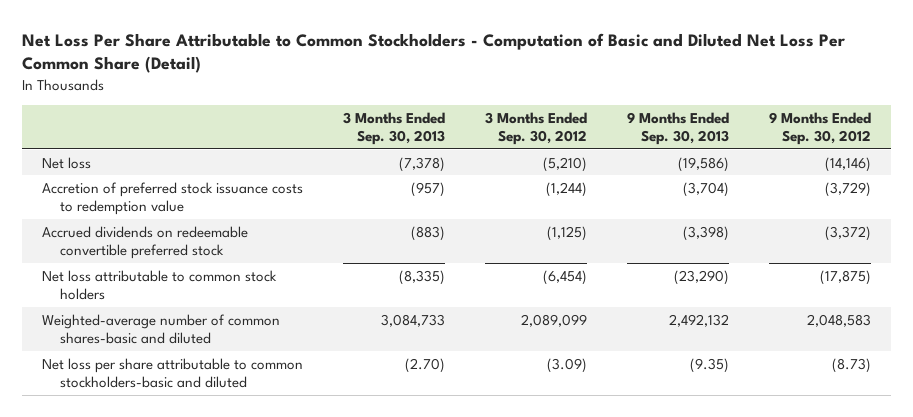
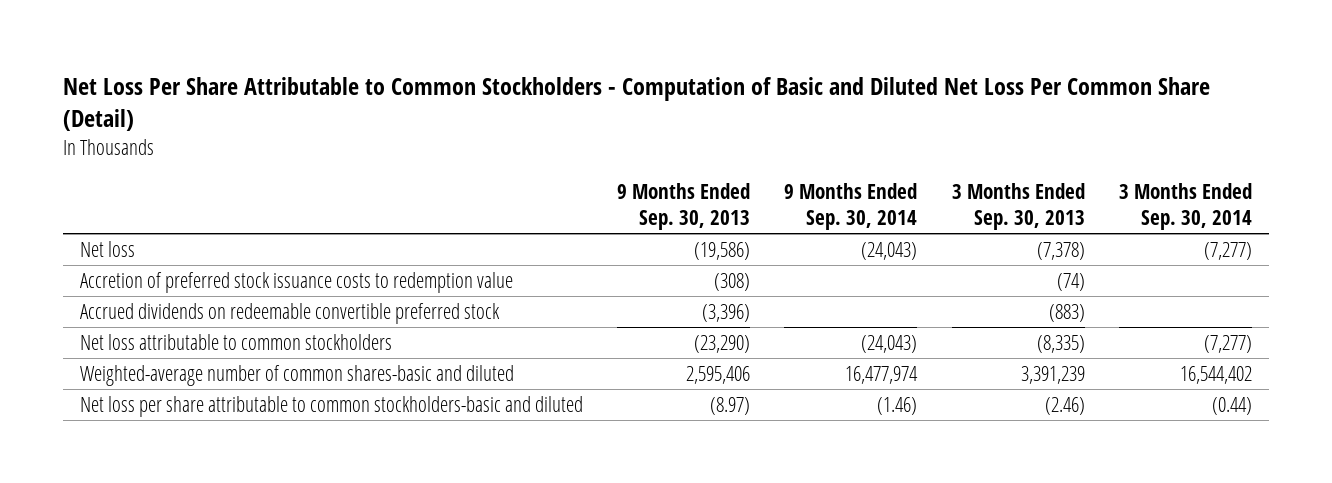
[485,111,588,146] 3 Months Ended Sep. 30, 2012 -> none
[769,111,872,146] 9 Months Ended Sep. 30, 2012 -> none
none -> [784,183,918,231] 9 Months Ended Sep. 30, 2014
none -> [1119,183,1253,231] 3 Months Ended Sep. 30, 2014
[411,181,446,197] (957) -> [1056,273,1085,292] (74)
[683,181,730,197] (3,704) -> [714,273,751,292] (308)
[683,225,730,241] (3,398) -> [702,304,751,323] (3,396)
[42,269,278,301] Net loss attributable to common stock holders -> [79,334,392,351] Net loss attributable to common stockholders
[381,313,446,327] 3,084,733 -> [1020,366,1085,385] 3,391,239
[669,313,730,327] 2,492,132 -> [686,366,751,385] 2,595,406
[405,357,446,373] (2.70) -> [1044,397,1085,416] (2.46)
[690,357,730,373] (9.35) -> [710,397,751,416] (8.97)

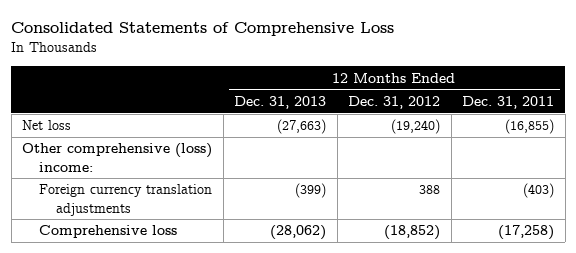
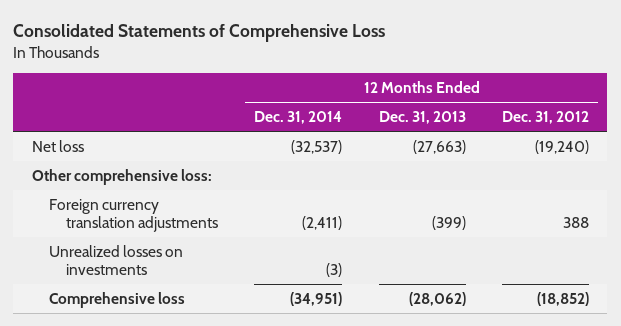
[462,95,555,109] Dec. 31, 2011 -> none
none -> [254,111,343,125] Dec. 31, 2014
[22,143,213,172] Other comprehensive (loss) income: -> [31,168,212,185] Other comprehensive loss:
none -> [48,244,183,276] Unrealized losses on investments

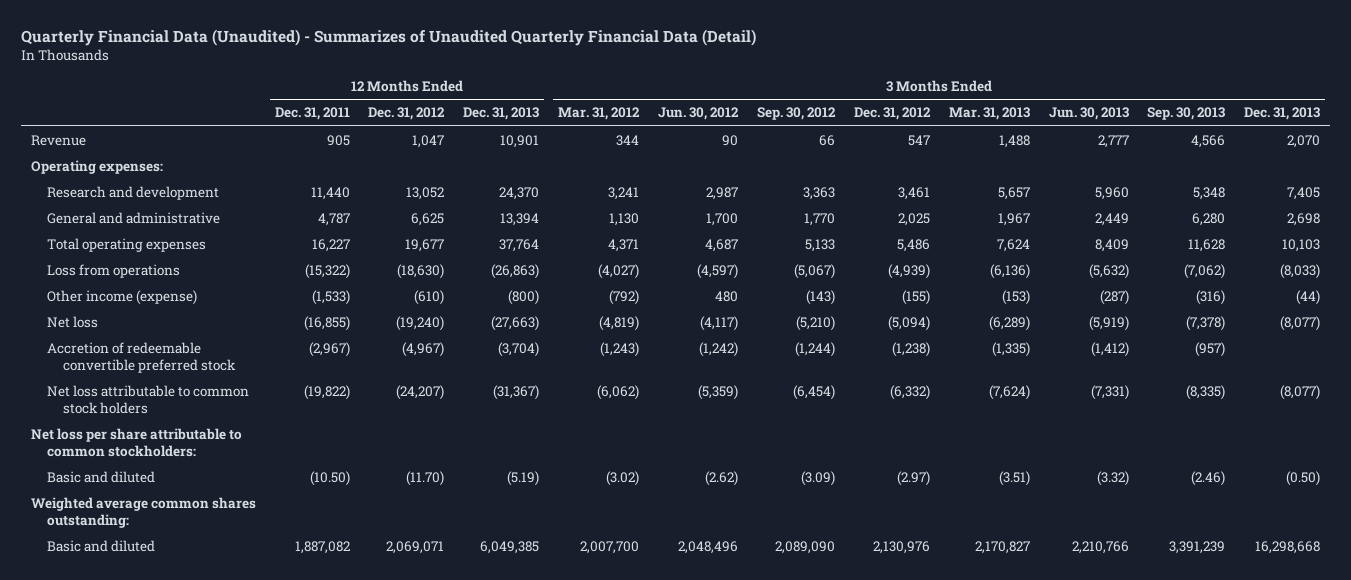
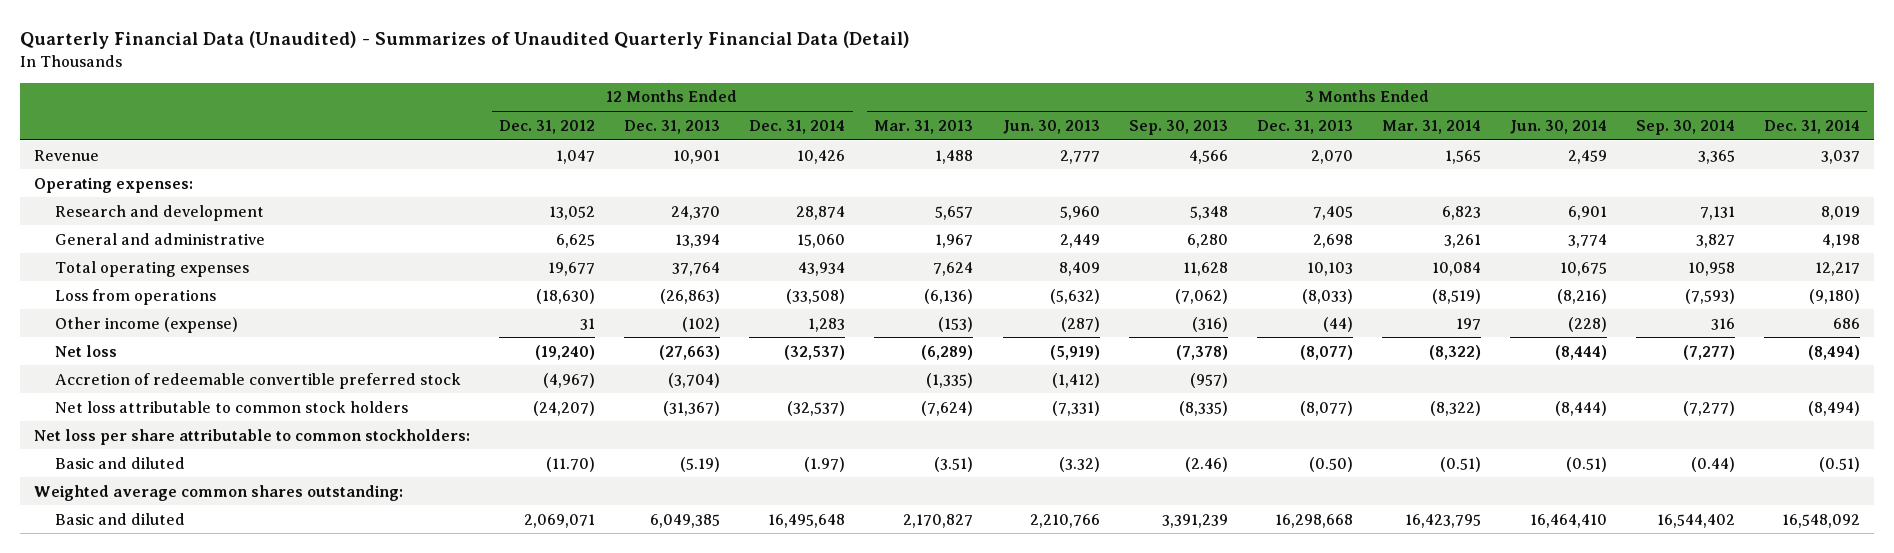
[274,107,350,121] Dec. 31, 2011 -> none
[558,107,641,121] Mar. 31, 2012 -> none
[658,107,740,121] Jun. 30, 2012 -> none
[756,107,836,121] Sep. 30, 2012 -> none
[853,107,931,121] Dec. 31, 2012 -> none
none -> [749,119,846,134] Dec. 31, 2014
none -> [1381,119,1481,134] Mar. 31, 2014
none -> [1509,119,1607,134] Jun. 30, 2014
none -> [1635,119,1735,135] Sep. 30, 2014
none -> [1763,119,1860,134] Dec. 31, 2014
[414,289,445,305] (610) -> [580,317,596,330] 31
[508,289,540,305] (800) -> [682,316,721,332] (102)

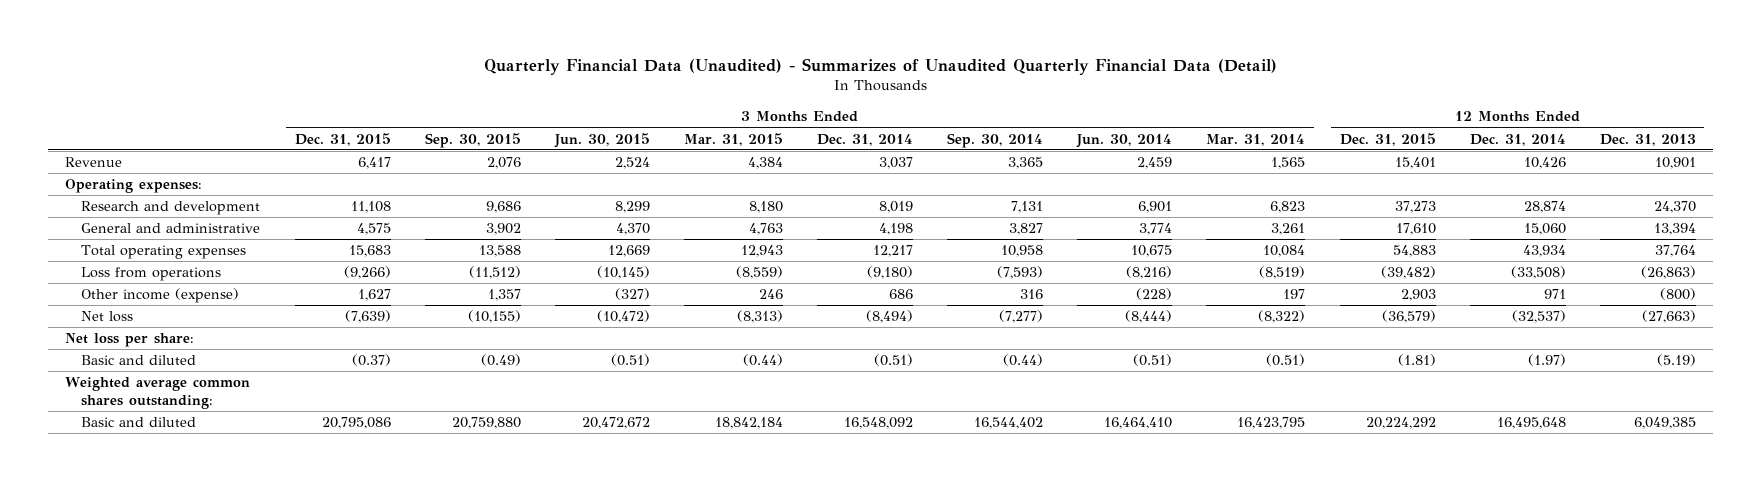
[499,119,596,134] Dec. 31, 2012 -> none
[874,119,974,134] Mar. 31, 2013 -> none
[1002,119,1100,134] Jun. 30, 2013 -> none
[1128,119,1228,135] Sep. 30, 2013 -> none
[1256,119,1353,134] Dec. 31, 2013 -> none
none -> [294,132,391,146] Dec. 31, 2015
none -> [424,132,521,148] Sep. 30, 2015
none -> [553,132,650,148] Jun. 30, 2015
none -> [683,132,783,146] Mar. 31, 2015
none -> [1339,132,1436,146] Dec. 31, 2015
[682,316,721,332] (102) -> [1659,288,1696,301] (800)
[808,317,846,332] 1,283 -> [1543,289,1566,300] 971
[55,372,462,389] Accretion of redeemable convertible preferred stock -> none
[55,400,409,413] Net loss attributable to common stock holders -> none
[34,428,471,445] Net loss per share attributable to common stockholders: -> [65,333,195,348] Net loss per share:

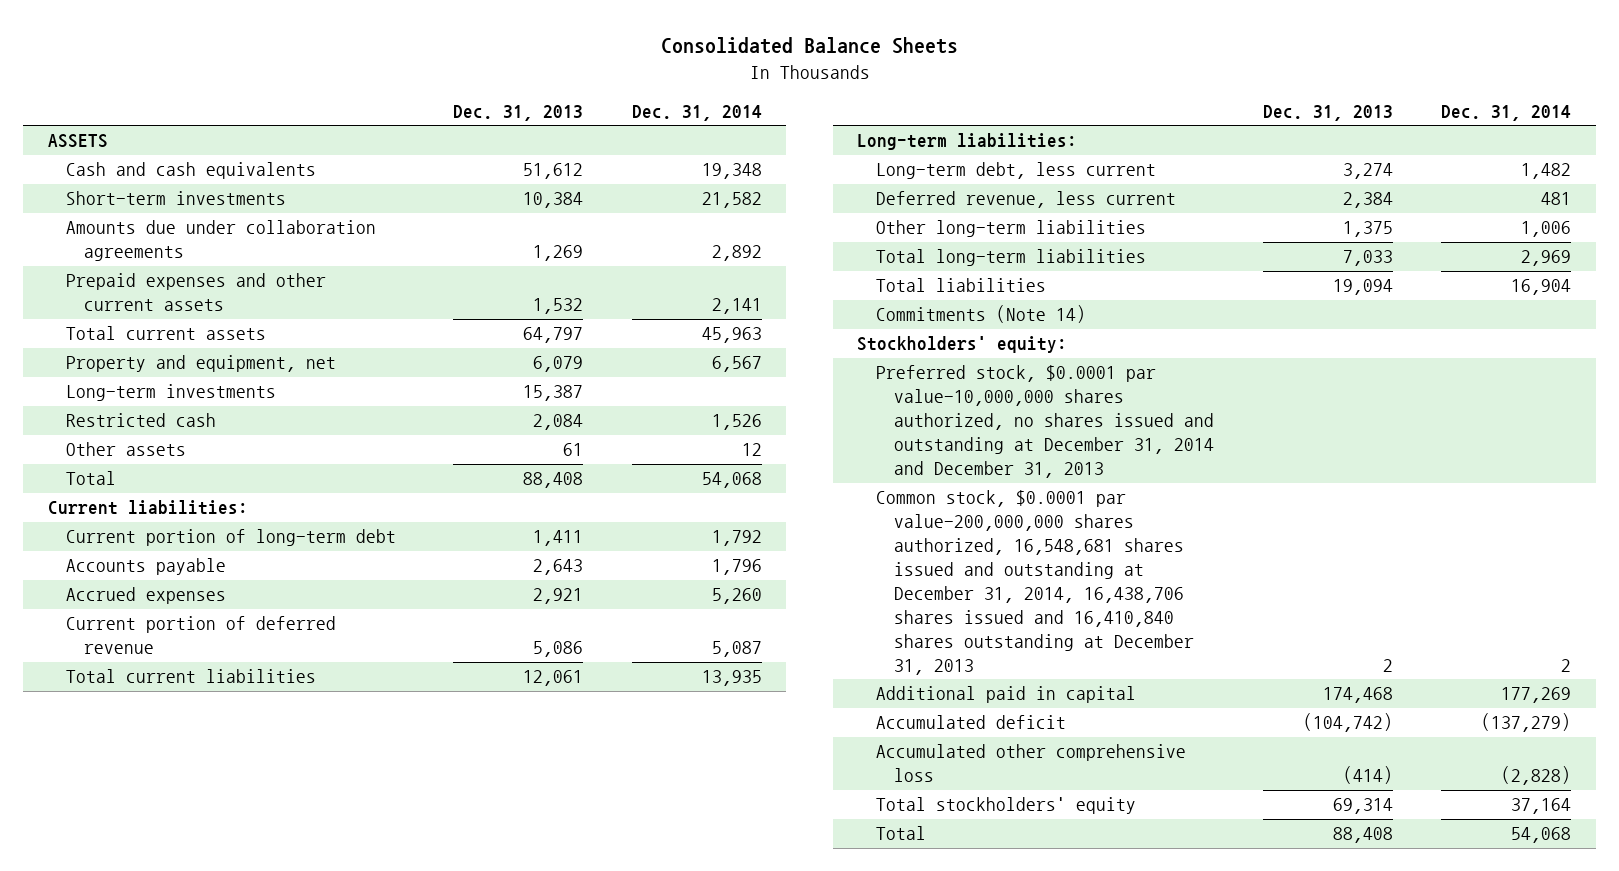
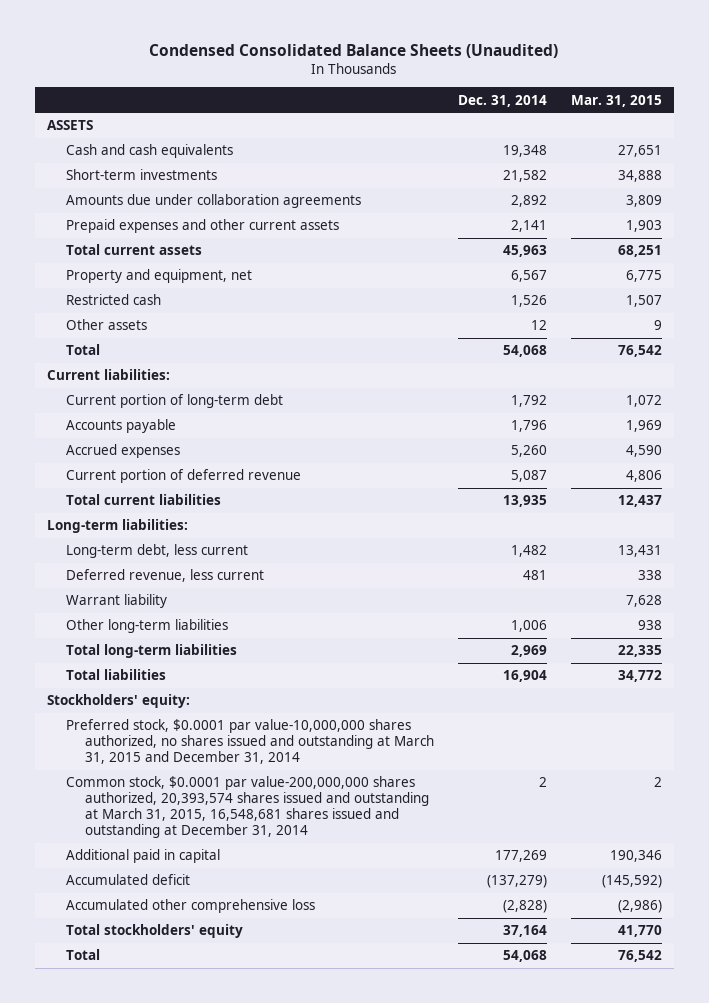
[660,37,958,55] Consolidated Balance Sheets -> [149,43,559,58] Condensed Consolidated Balance Sheets (Unaudited)
[452,104,583,121] Dec. 31, 2013 -> none
none -> [570,94,662,107] Mar. 31, 2015
[65,384,276,402] Long-term investments -> none
none -> [65,594,167,609] Warrant liability
[875,305,1086,324] Commitments (Note 14) -> none
[875,365,1214,479] Preferred stock, $0.0001 par value-10,000,000 shares authorized, no shares issued and outstanding at December 31, 2014 and December 31, 2013 -> [65,719,434,765] Preferred stock, $0.0001 par value-10,000,000 shares authorized, no shares issued and outstanding at March 31, 2015 and December 31, 2014
[875,490,1194,676] Common stock, $0.0001 par value-200,000,000 shares authorized, 16,548,681 shares issued and outstanding at December 31, 2014, 16,438,706 shares issued and 16,410,840 shares outstanding at December 31, 2013 -> [65,776,429,839] Common stock, $0.0001 par value-200,000,000 shares authorized, 20,393,574 shares issued and outstanding at March 31, 2015, 16,548,681 shares issued and outstanding at December 31, 2014

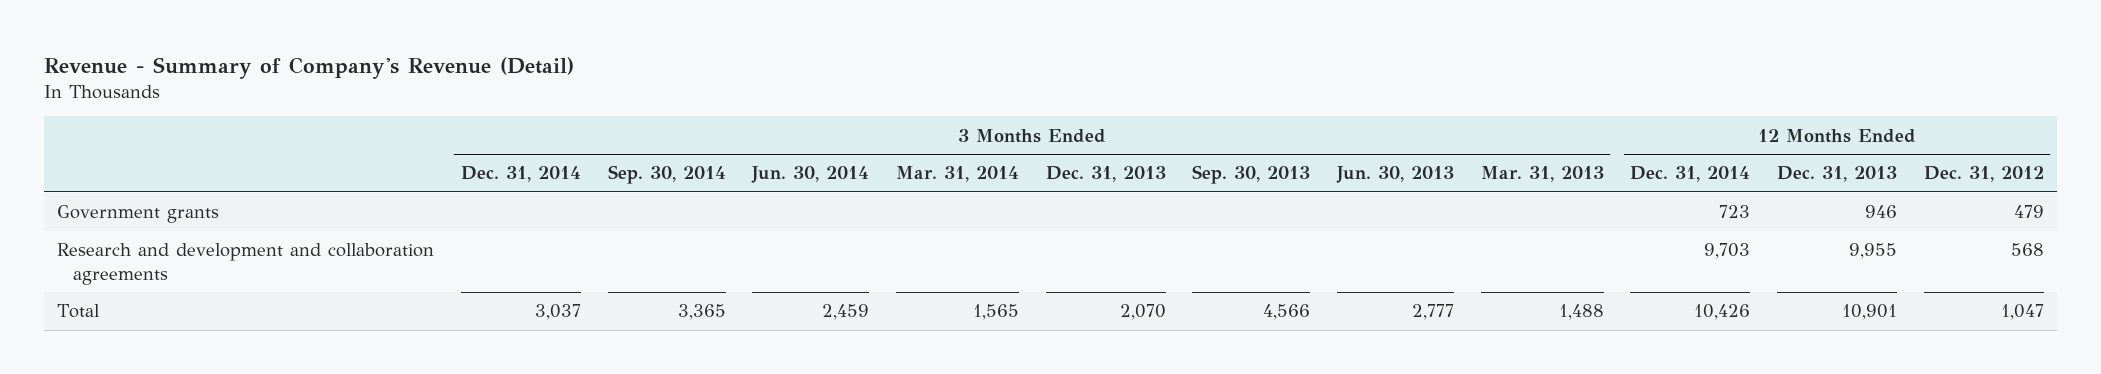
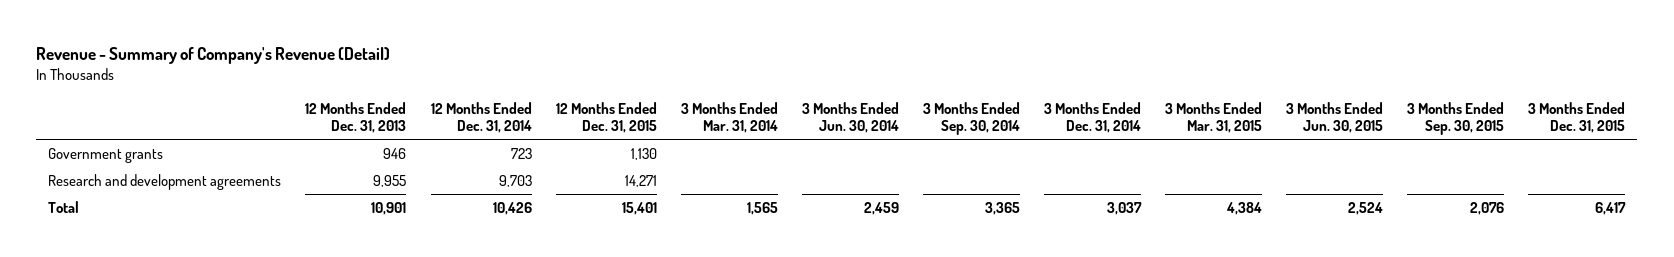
[1045,166,1166,183] Dec. 31, 2013 -> none
[1192,165,1311,185] Sep. 30, 2013 -> none
[1336,166,1455,184] Jun. 30, 2013 -> none
[1480,166,1604,183] Mar. 31, 2013 -> none
[1923,166,2044,183] Dec. 31, 2012 -> none
none -> [555,101,657,134] 12 Months Ended Dec. 31, 2015
none -> [1165,101,1263,134] 3 Months Ended Mar. 31, 2015
none -> [1286,101,1384,134] 3 Months Ended Jun. 30, 2015
none -> [1407,101,1505,136] 3 Months Ended Sep. 30, 2015
none -> [1528,101,1626,134] 3 Months Ended Dec. 31, 2015
[57,243,435,285] Research and development and collaboration agreements -> [48,174,282,191] Research and development agreements

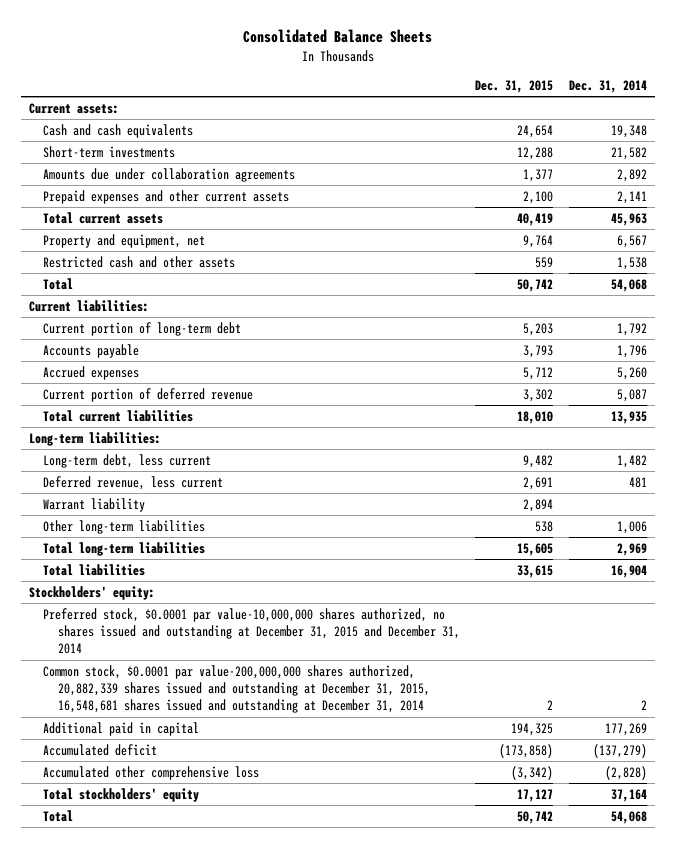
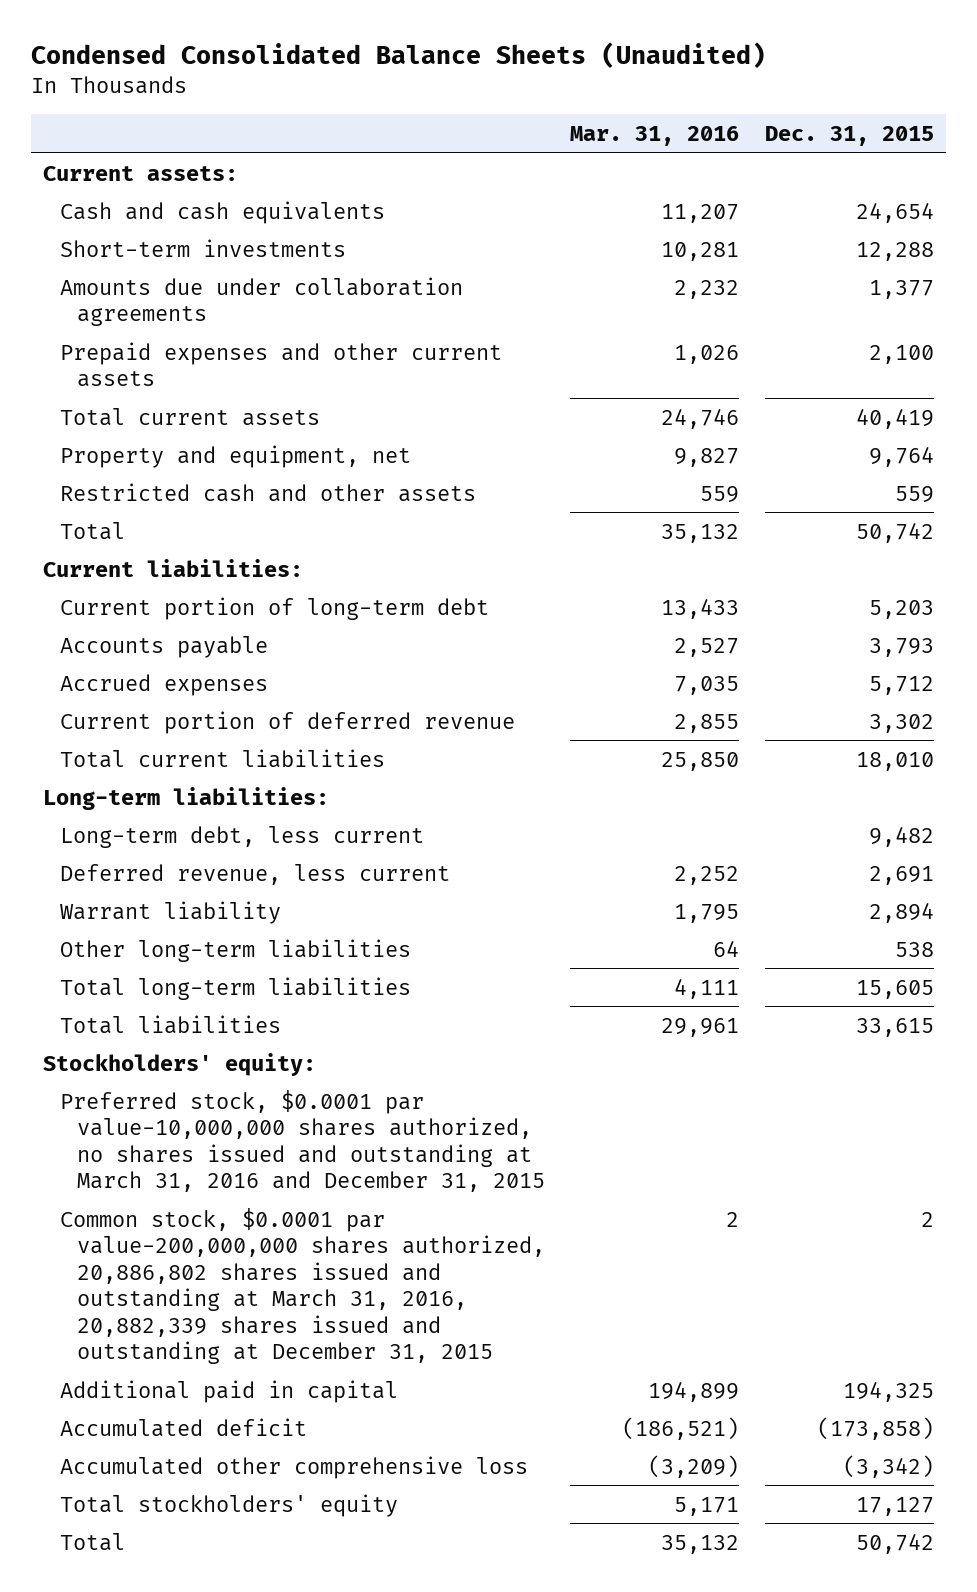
[243,29,433,44] Consolidated Balance Sheets -> [30,42,766,69] Condensed Consolidated Balance Sheets (Unaudited)
[569,80,648,94] Dec. 31, 2014 -> none
none -> [570,126,740,147] Mar. 31, 2016
[43,607,460,655] Preferred stock, $0.0001 par value-10,000,000 shares authorized, no shares issued and outstanding at December 31, 2015 and December 31, 2014 -> [60,1089,546,1193] Preferred stock, $0.0001 par value-10,000,000 shares authorized, no shares issued and outstanding at March 31, 2016 and December 31, 2015
[43,664,430,714] Common stock, $0.0001 par value-200,000,000 shares authorized, 20,882,339 shares issued and outstanding at December 31, 2015, 16,548,681 shares issued and outstanding at December 31, 2014 -> [60,1207,546,1365] Common stock, $0.0001 par value-200,000,000 shares authorized, 20,886,802 shares issued and outstanding at March 31, 2016, 20,882,339 shares issued and outstanding at December 31, 2015

